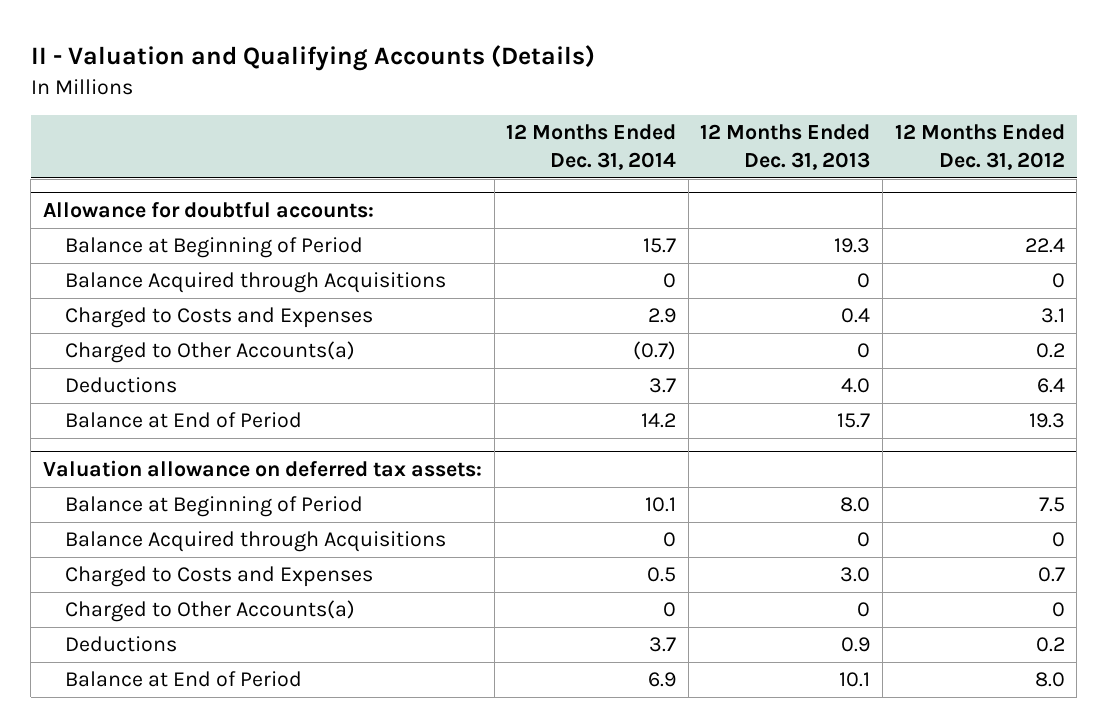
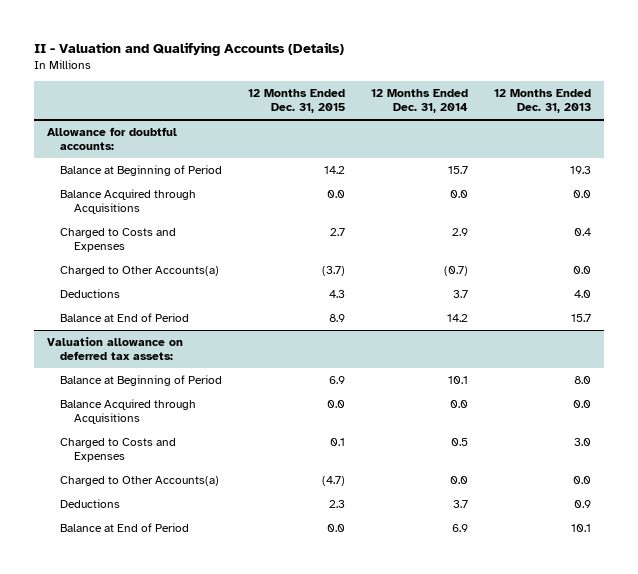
[894,124,1065,171] 12 Months Ended Dec. 31, 2012 -> none
none -> [248,89,346,114] 12 Months Ended Dec. 31, 2015
[663,273,677,289] 0 -> [450,190,469,199] 0.0
[857,273,871,289] 0 -> [573,190,592,199] 0.0
[857,343,871,359] 0 -> [573,266,592,275] 0.0
[663,532,677,548] 0 -> [450,400,469,409] 0.0
[857,532,871,548] 0 -> [573,400,592,409] 0.0
[663,602,677,618] 0 -> [450,476,469,485] 0.0
[857,602,871,618] 0 -> [573,476,592,485] 0.0

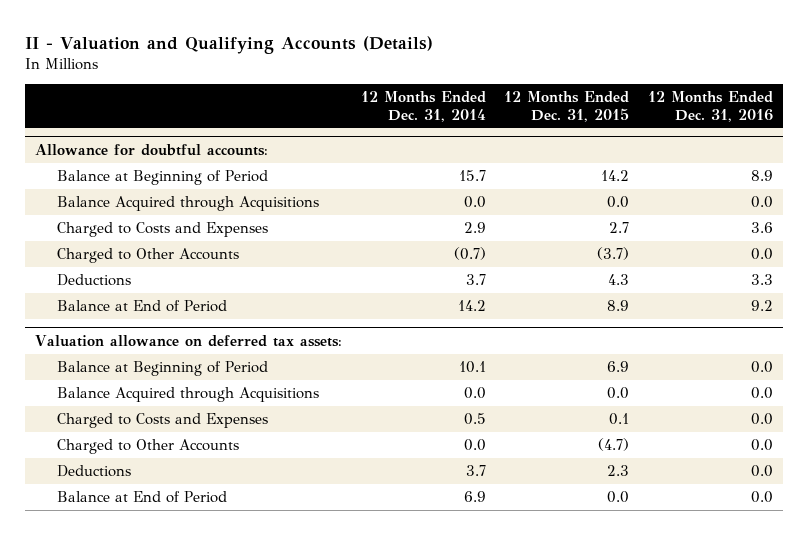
[494,89,592,114] 12 Months Ended Dec. 31, 2013 -> none
none -> [648,91,774,122] 12 Months Ended Dec. 31, 2016
[60,266,220,277] Charged to Other Accounts(a) -> [56,248,239,264] Charged to Other Accounts
[60,476,220,487] Charged to Other Accounts(a) -> [56,439,239,455] Charged to Other Accounts

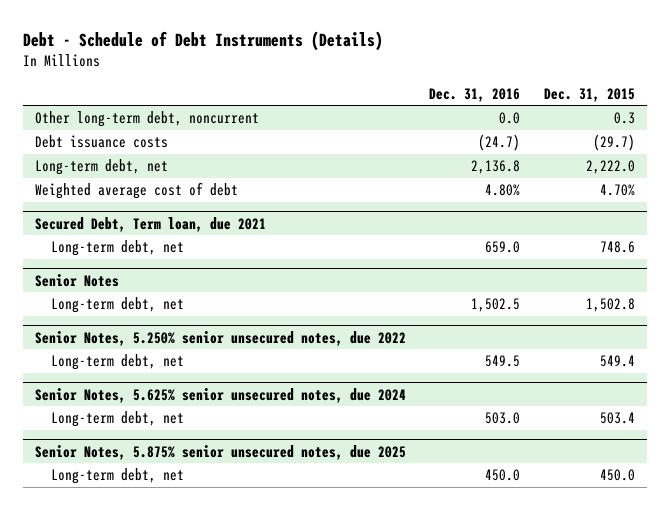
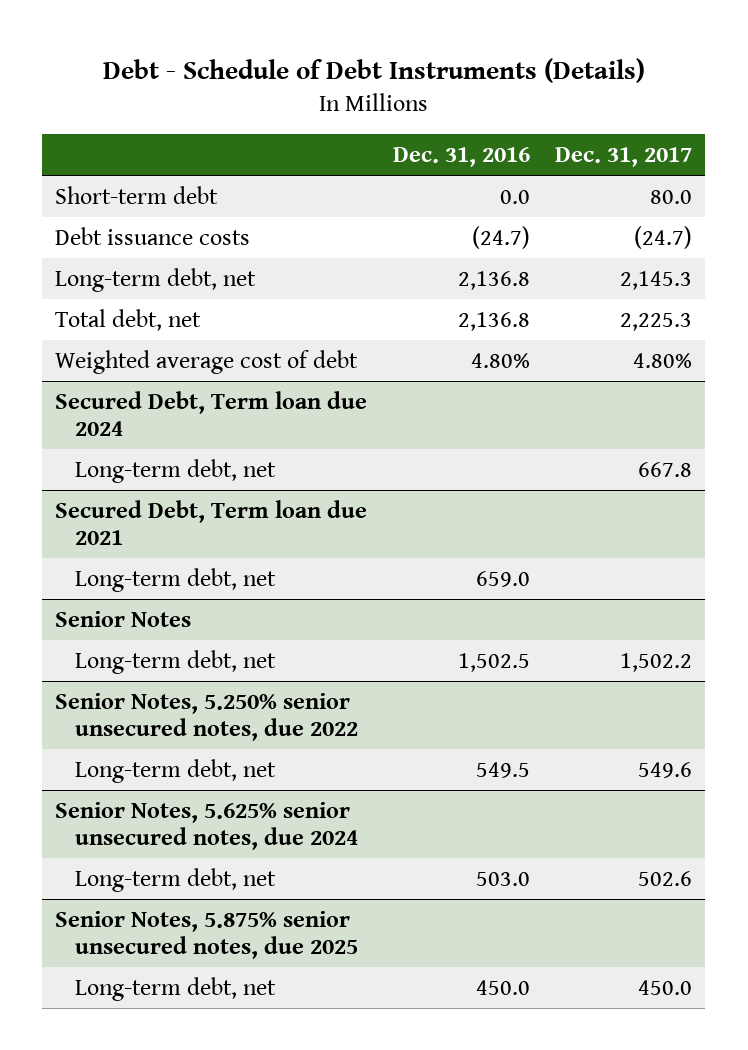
[544,87,636,102] Dec. 31, 2015 -> none
none -> [555,147,693,168] Dec. 31, 2017
[34,111,259,128] Other long-term debt, noncurrent -> none
none -> [55,185,219,204] Short-term debt
none -> [55,308,202,331] Total debt, net
none -> [55,390,368,437] Secured Debt, Term loan due 2024
none -> [74,458,276,483] Long-term debt, net
[34,216,266,232] Secured Debt, Term loan, due 2021 -> [55,499,368,546] Secured Debt, Term loan due 2021

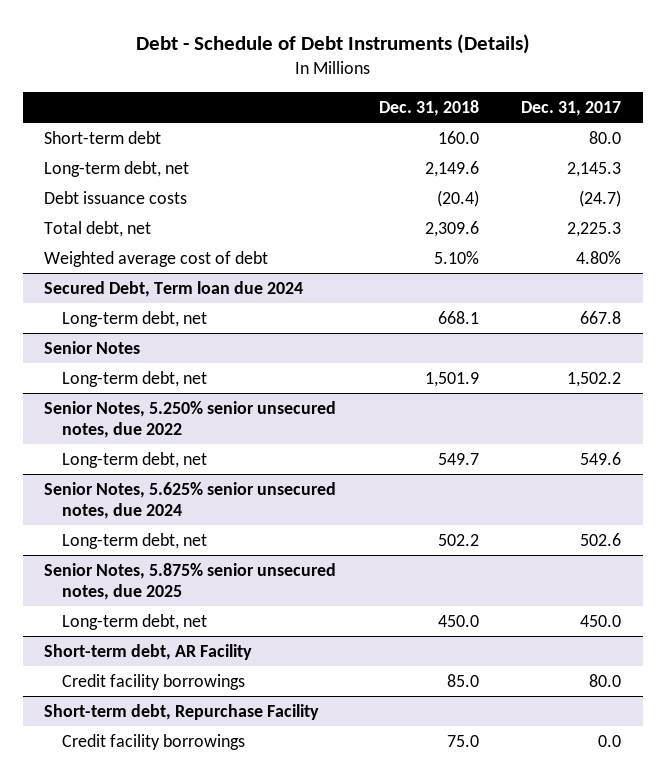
[392,147,530,168] Dec. 31, 2016 -> none
none -> [378,99,479,116] Dec. 31, 2018
[55,226,251,245] Debt issuance costs -> [44,190,188,204] Debt issuance costs
[55,499,368,546] Secured Debt, Term loan due 2021 -> none
[74,567,276,592] Long-term debt, net -> none
none -> [44,643,253,660] Short-term debt, AR Facility
none -> [62,673,246,690] Credit facility borrowings
none -> [44,703,320,720] Short-term debt, Repurchase Facility
none -> [62,733,246,750] Credit facility borrowings

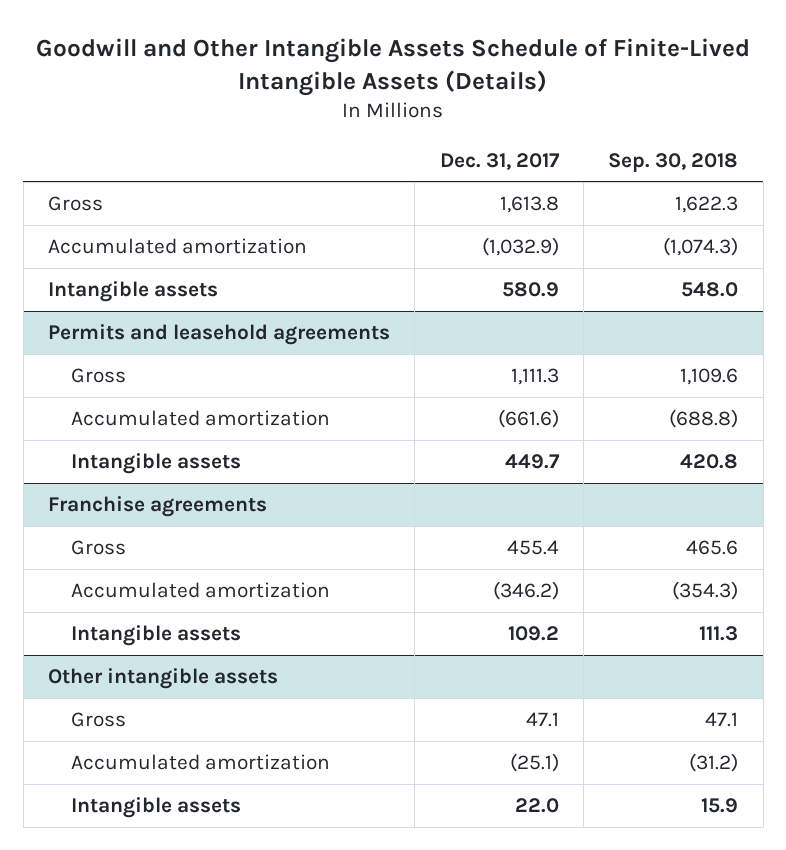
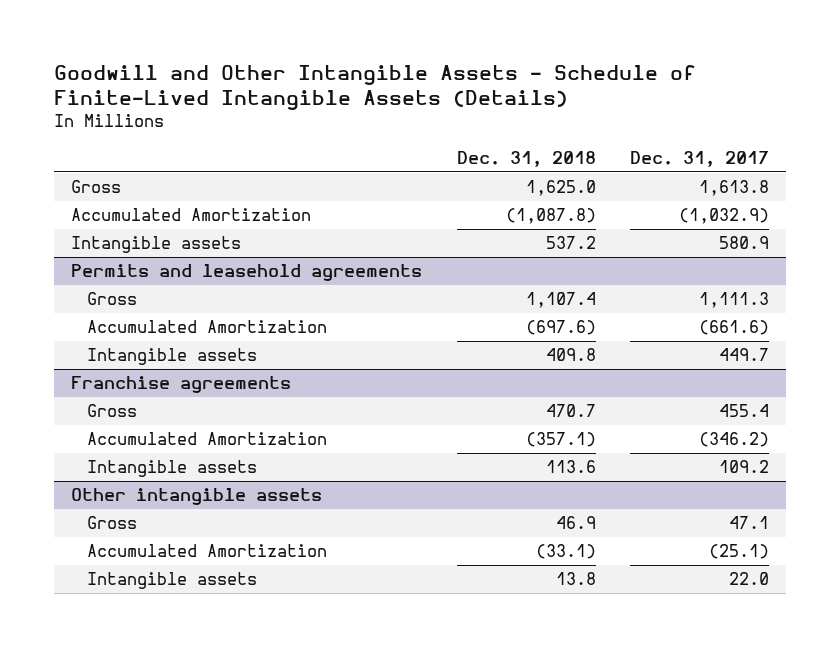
[36,37,751,96] Goodwill and Other Intangible Assets Schedule of Finite-Lived Intangible Assets (Details) -> [54,64,697,111] Goodwill and Other Intangible Assets - Schedule of Finite-Lived Intangible Assets (Details)
[608,152,739,172] Sep. 30, 2018 -> none
none -> [456,150,596,167] Dec. 31, 2018
[47,238,307,255] Accumulated amortization -> [71,208,312,222] Accumulated Amortization
[71,410,331,427] Accumulated amortization -> [86,320,327,334] Accumulated Amortization
[71,582,331,599] Accumulated amortization -> [86,432,327,446] Accumulated Amortization
[71,754,331,771] Accumulated amortization -> [86,544,327,558] Accumulated Amortization

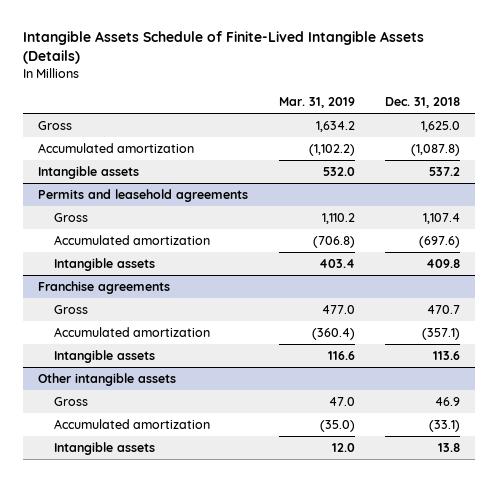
[54,64,697,111] Goodwill and Other Intangible Assets - Schedule of Finite-Lived Intangible Assets (Details) -> [23,31,425,65] Intangible Assets Schedule of Finite-Lived Intangible Assets (Details)
[630,150,770,167] Dec. 31, 2017 -> none
none -> [278,97,355,109] Mar. 31, 2019
[71,208,312,222] Accumulated Amortization -> [38,142,195,153] Accumulated amortization
[86,320,327,334] Accumulated Amortization -> [53,234,210,245] Accumulated amortization
[86,432,327,446] Accumulated Amortization -> [53,326,210,337] Accumulated amortization
[86,544,327,558] Accumulated Amortization -> [53,418,210,429] Accumulated amortization

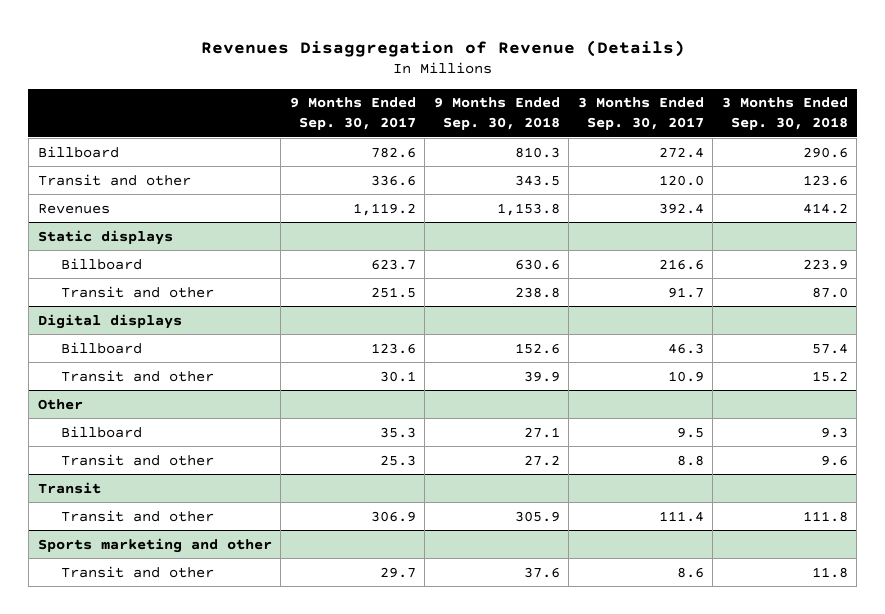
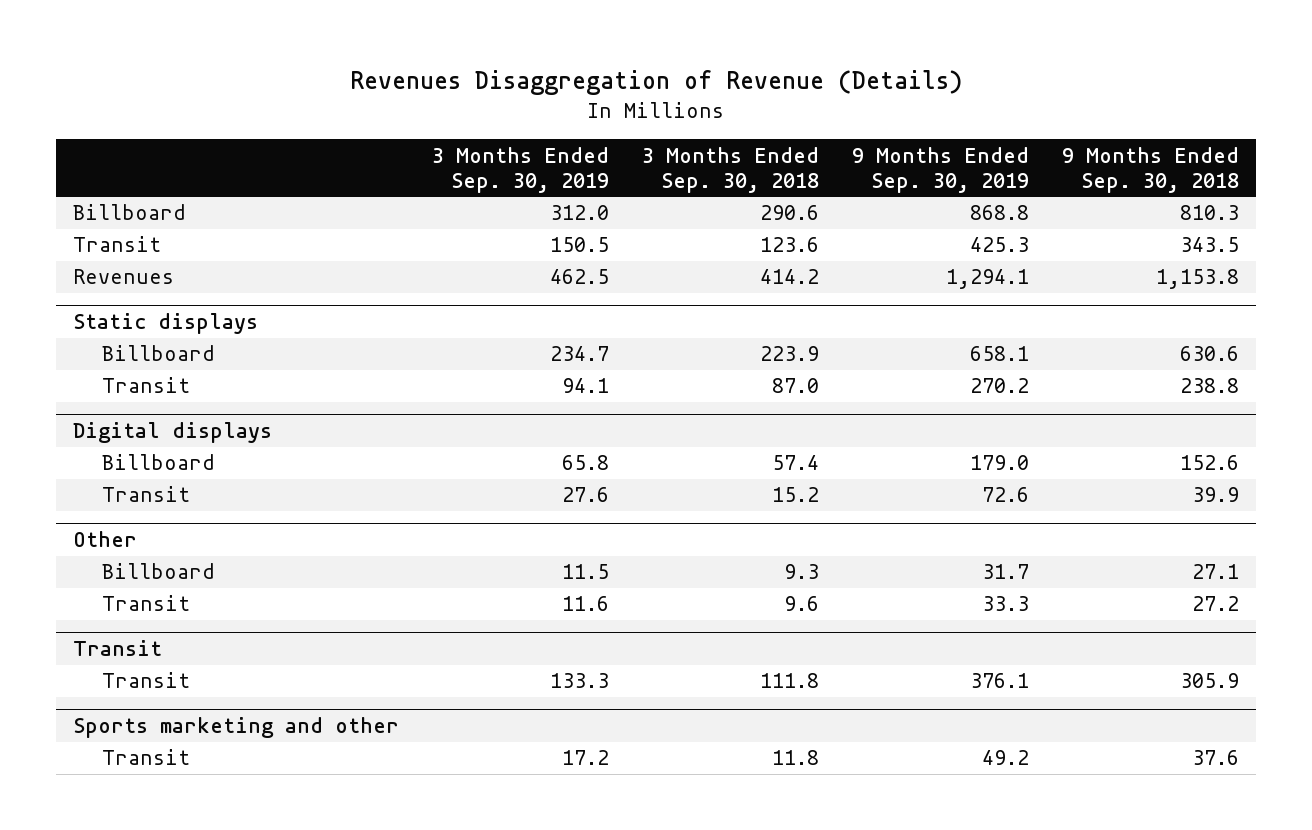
[289,97,416,131] 9 Months Ended Sep. 30, 2017 -> none
[577,97,704,131] 3 Months Ended Sep. 30, 2017 -> none
none -> [431,146,609,193] 3 Months Ended Sep. 30, 2019
none -> [852,146,1030,193] 9 Months Ended Sep. 30, 2019
[37,173,191,186] Transit and other -> [72,236,161,253] Transit
[61,285,215,298] Transit and other -> [101,377,190,394] Transit
[61,369,215,382] Transit and other -> [101,486,190,503] Transit
[61,453,215,466] Transit and other -> [101,595,190,612] Transit
[61,509,215,522] Transit and other -> [101,672,190,689] Transit
[61,565,215,578] Transit and other -> [101,749,190,766] Transit

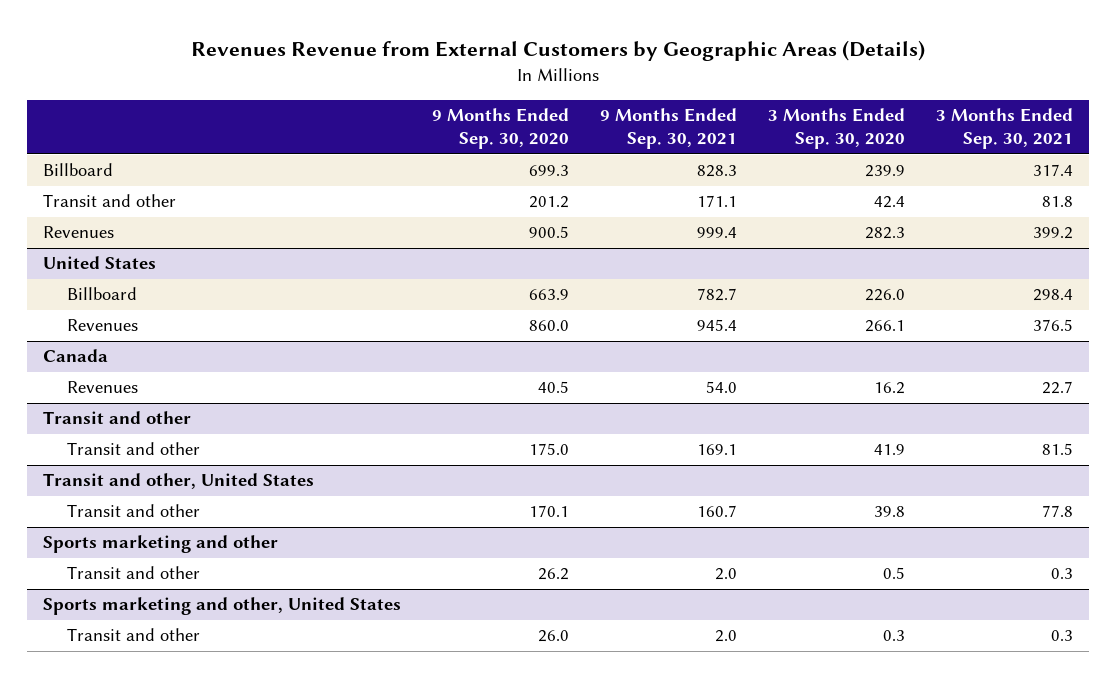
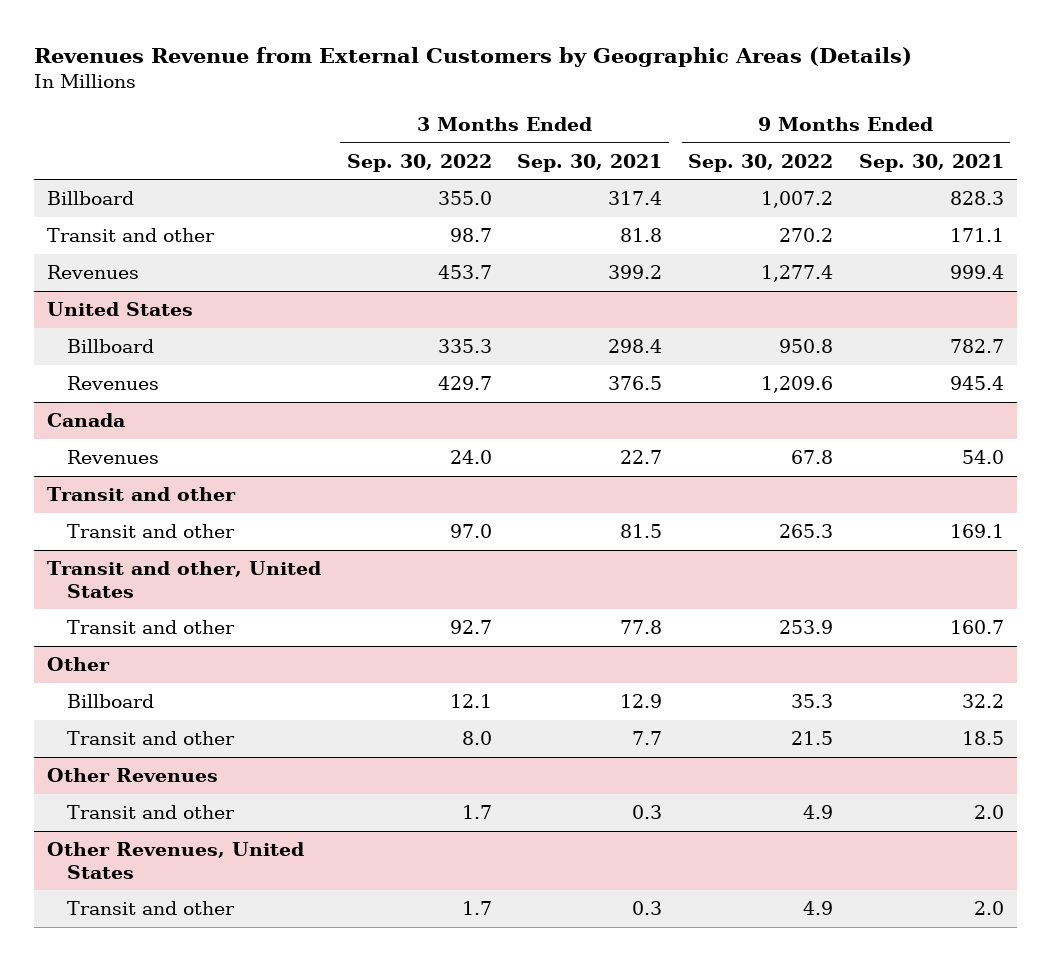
[431,108,569,150] 9 Months Ended Sep. 30, 2020 -> none
[767,108,905,150] 3 Months Ended Sep. 30, 2020 -> none
none -> [346,153,492,172] Sep. 30, 2022
none -> [688,153,834,172] Sep. 30, 2022
[42,535,278,554] Sports marketing and other -> none
none -> [47,656,111,671] Other
none -> [66,693,154,708] Billboard
none -> [66,730,235,745] Transit and other
none -> [47,767,219,782] Other Revenues
[42,597,401,616] Sports marketing and other, United States -> none
none -> [47,841,305,879] Other Revenues, United States

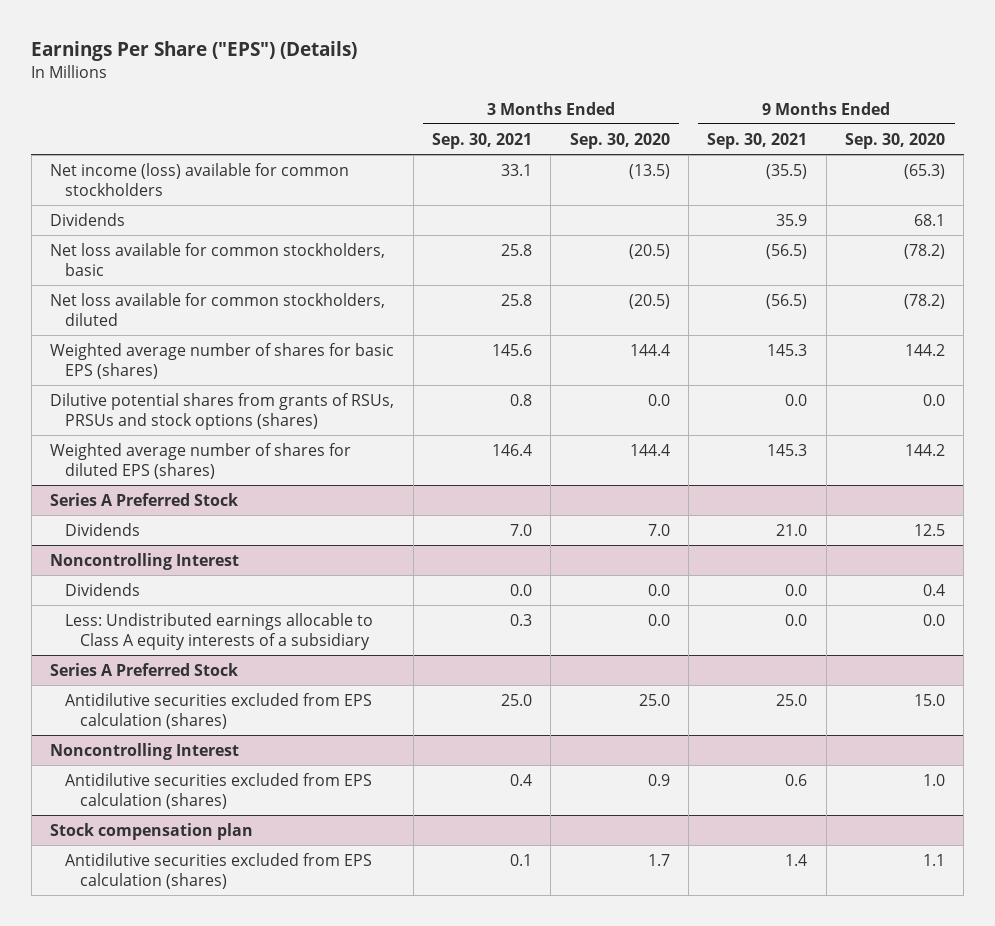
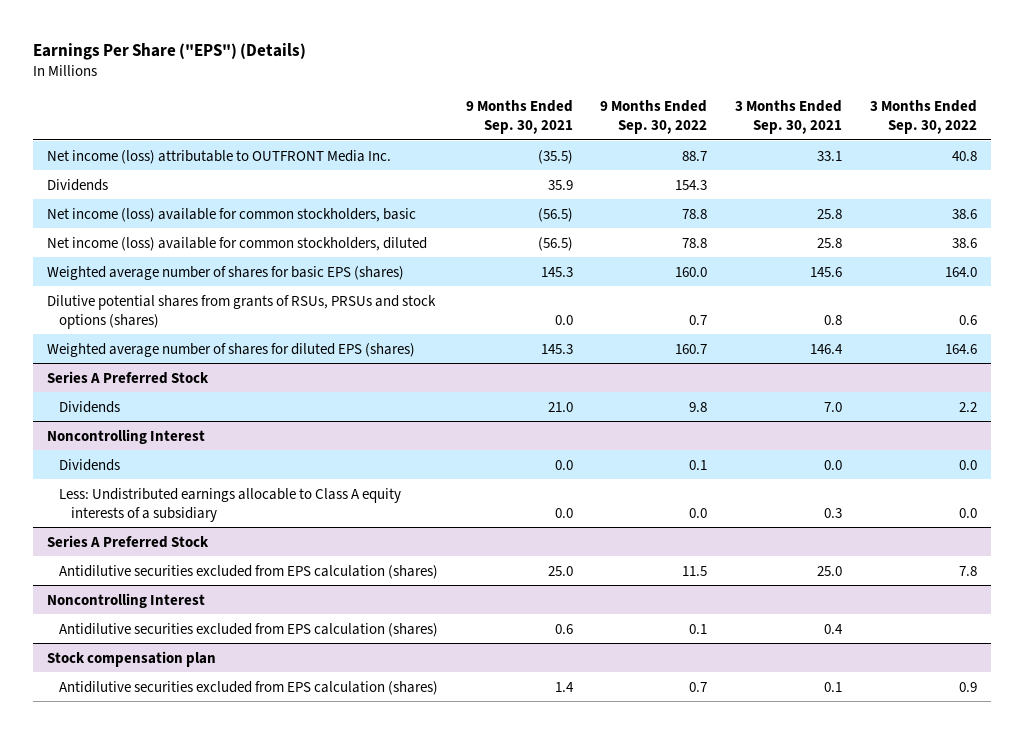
[569,132,670,149] Sep. 30, 2020 -> none
[845,132,946,149] Sep. 30, 2020 -> none
none -> [600,99,708,135] 9 Months Ended Sep. 30, 2022
none -> [869,99,977,135] 3 Months Ended Sep. 30, 2022
[50,162,350,196] Net income (loss) available for common stockholders -> [46,149,391,164] Net income (loss) attributable to OUTFRONT Media Inc.
[50,242,386,276] Net loss available for common stockholders, basic -> [46,207,416,222] Net income (loss) available for common stockholders, basic
[50,292,386,326] Net loss available for common stockholders, diluted -> [46,236,427,251] Net income (loss) available for common stockholders, diluted

